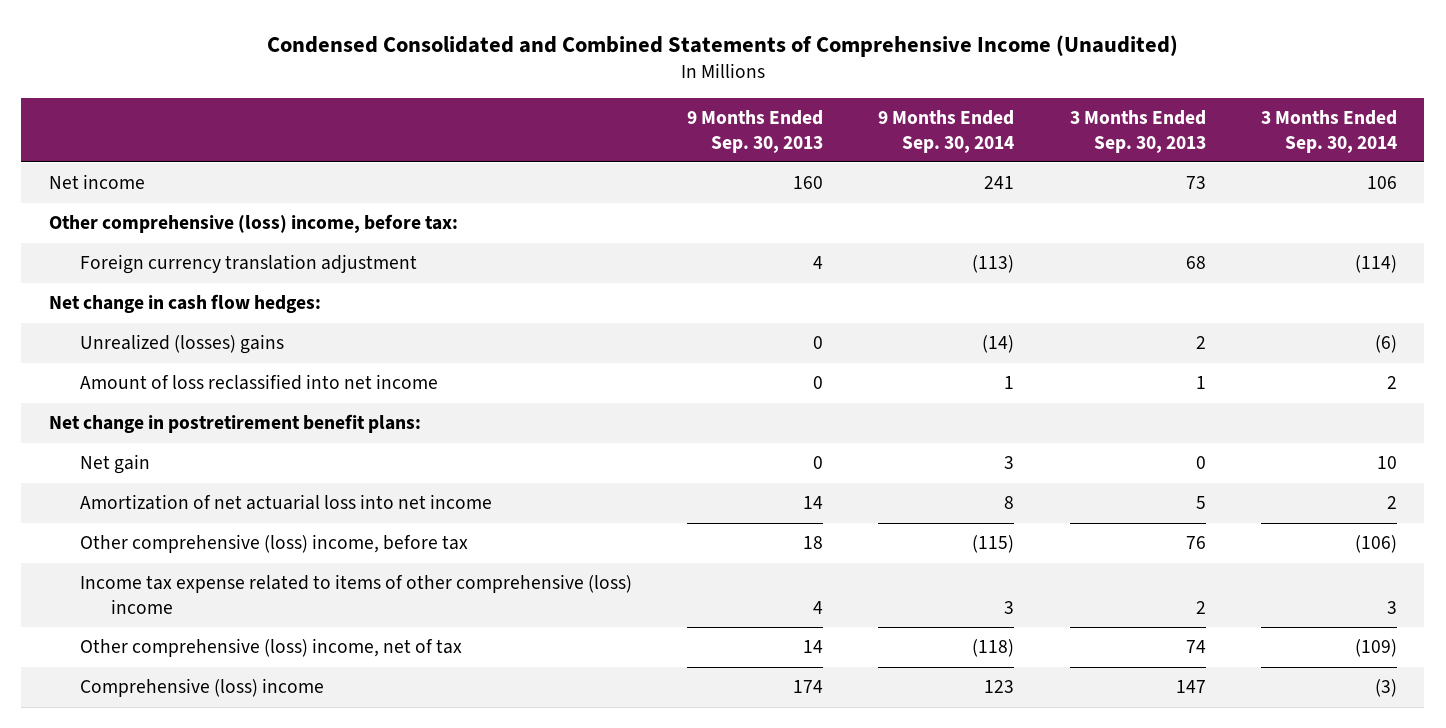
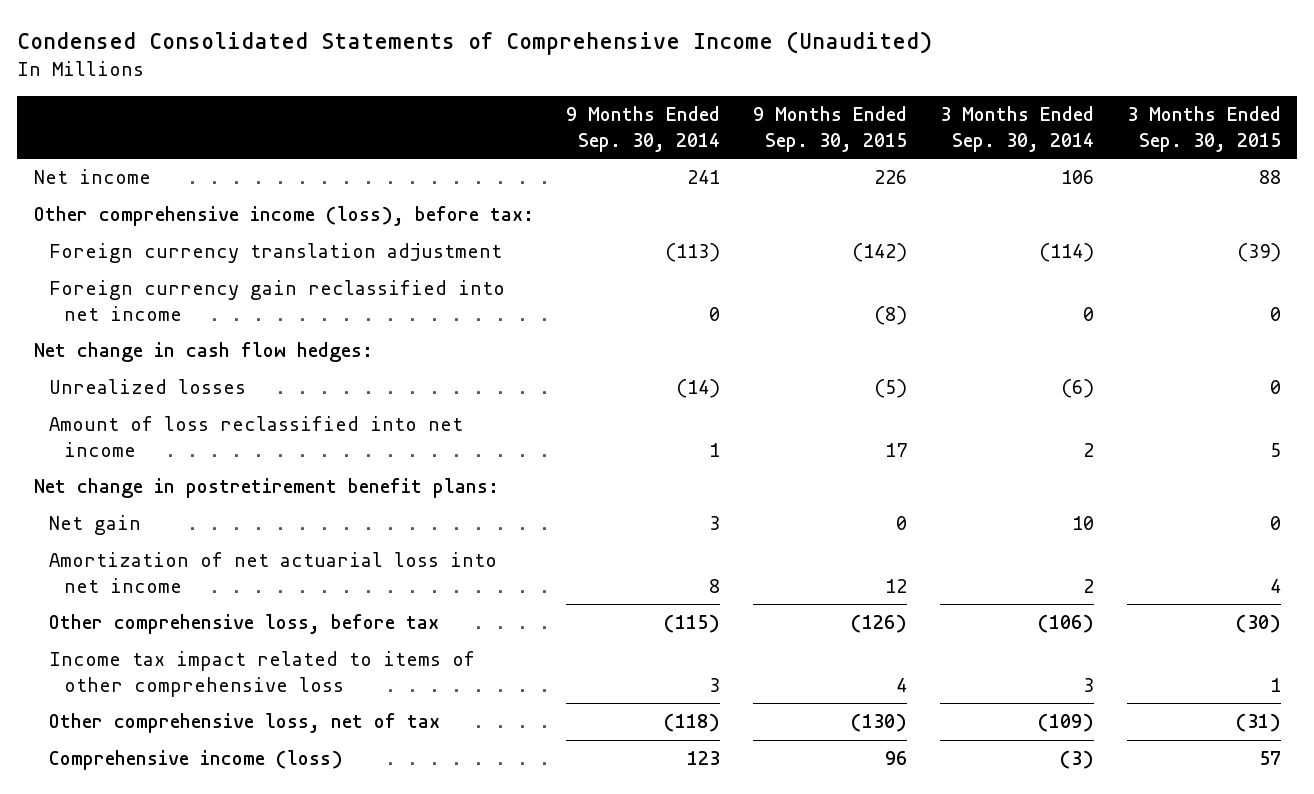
[266,34,1178,57] Condensed Consolidated and Combined Statements of Comprehensive Income (Unaudited) -> [17,30,933,55] Condensed Consolidated Statements of Comprehensive Income (Unaudited)
[687,109,824,153] 9 Months Ended Sep. 30, 2013 -> none
[1069,109,1206,153] 3 Months Ended Sep. 30, 2013 -> none
none -> [753,106,908,153] 9 Months Ended Sep. 30, 2015
none -> [1126,106,1281,153] 3 Months Ended Sep. 30, 2015
[48,214,458,234] Other comprehensive (loss) income, before tax: -> [33,206,534,227] Other comprehensive income (loss), before tax:
none -> [48,280,505,321] Foreign currency gain reclassified into net income
[79,334,284,355] Unrealized (losses) gains -> [48,379,246,395] Unrealized losses
[79,534,468,554] Other comprehensive (loss) income, before tax -> [48,614,439,635] Other comprehensive loss, before tax
[79,574,632,614] Income tax expense related to items of other comprehensive (loss) income -> [48,651,475,697] Income tax impact related to items of other comprehensive loss
[79,638,462,658] Other comprehensive (loss) income, net of tax -> [48,713,440,734] Other comprehensive loss, net of tax
[79,678,324,698] Comprehensive (loss) income -> [48,750,343,771] Comprehensive income (loss)

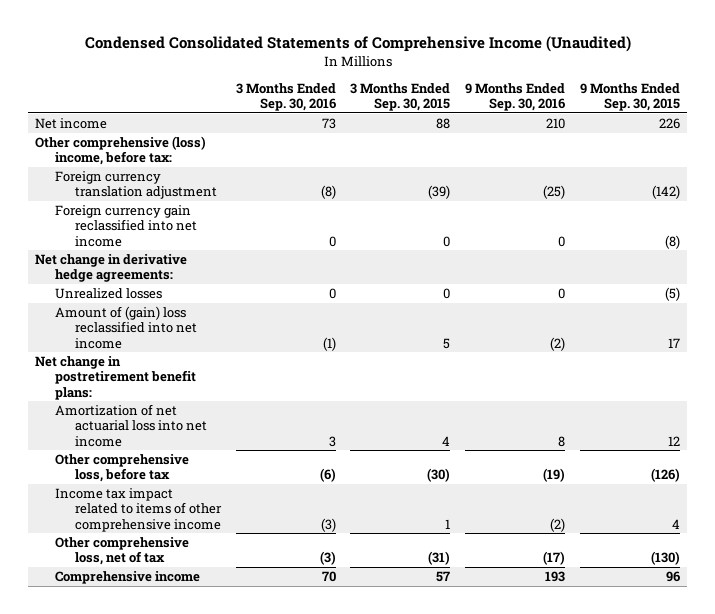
[566,106,721,153] 9 Months Ended Sep. 30, 2014 -> none
[939,106,1094,153] 3 Months Ended Sep. 30, 2014 -> none
none -> [235,82,336,112] 3 Months Ended Sep. 30, 2016
none -> [465,82,566,112] 9 Months Ended Sep. 30, 2016
[33,206,534,227] Other comprehensive income (loss), before tax: -> [35,136,207,166] Other comprehensive (loss) income, before tax:
[33,342,373,363] Net change in cash flow hedges: -> [35,254,188,283] Net change in derivative hedge agreements:
[48,416,463,457] Amount of loss reclassified into net income -> [55,306,198,349] Amount of (gain) loss reclassified into net income
[48,515,141,536] Net gain -> none
[48,651,475,697] Income tax impact related to items of other comprehensive loss -> [55,488,223,532] Income tax impact related to items of other comprehensive income
[48,750,343,771] Comprehensive income (loss) -> [55,571,201,585] Comprehensive income

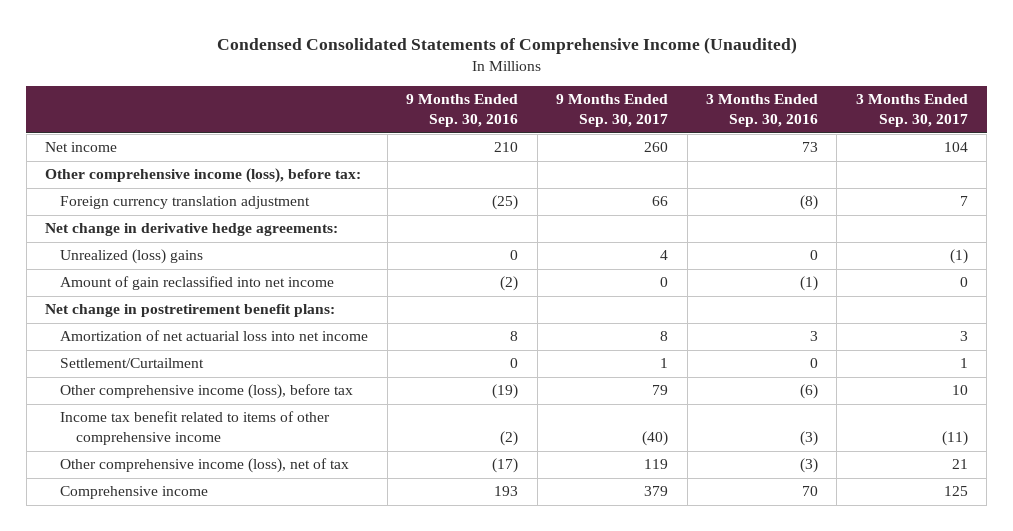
[350,82,451,112] 3 Months Ended Sep. 30, 2015 -> none
[579,82,680,112] 9 Months Ended Sep. 30, 2015 -> none
none -> [556,94,669,128] 9 Months Ended Sep. 30, 2017
none -> [855,94,968,128] 3 Months Ended Sep. 30, 2017
[35,136,207,166] Other comprehensive (loss) income, before tax: -> [45,168,362,184] Other comprehensive income (loss), before tax:
[55,205,198,247] Foreign currency gain reclassified into net income -> none
[55,288,163,300] Unrealized losses -> [60,249,204,265] Unrealized (loss) gains
[55,306,198,349] Amount of (gain) loss reclassified into net income -> [60,276,335,291] Amount of gain reclassified into net income
none -> [60,358,205,369] Settlement/Curtailment
[55,454,190,483] Other comprehensive loss, before tax -> [60,384,354,400] Other comprehensive income (loss), before tax
[55,488,223,532] Income tax impact related to items of other comprehensive income -> [60,411,331,446] Income tax benefit related to items of other comprehensive income
[55,537,190,566] Other comprehensive loss, net of tax -> [60,458,350,474] Other comprehensive income (loss), net of tax

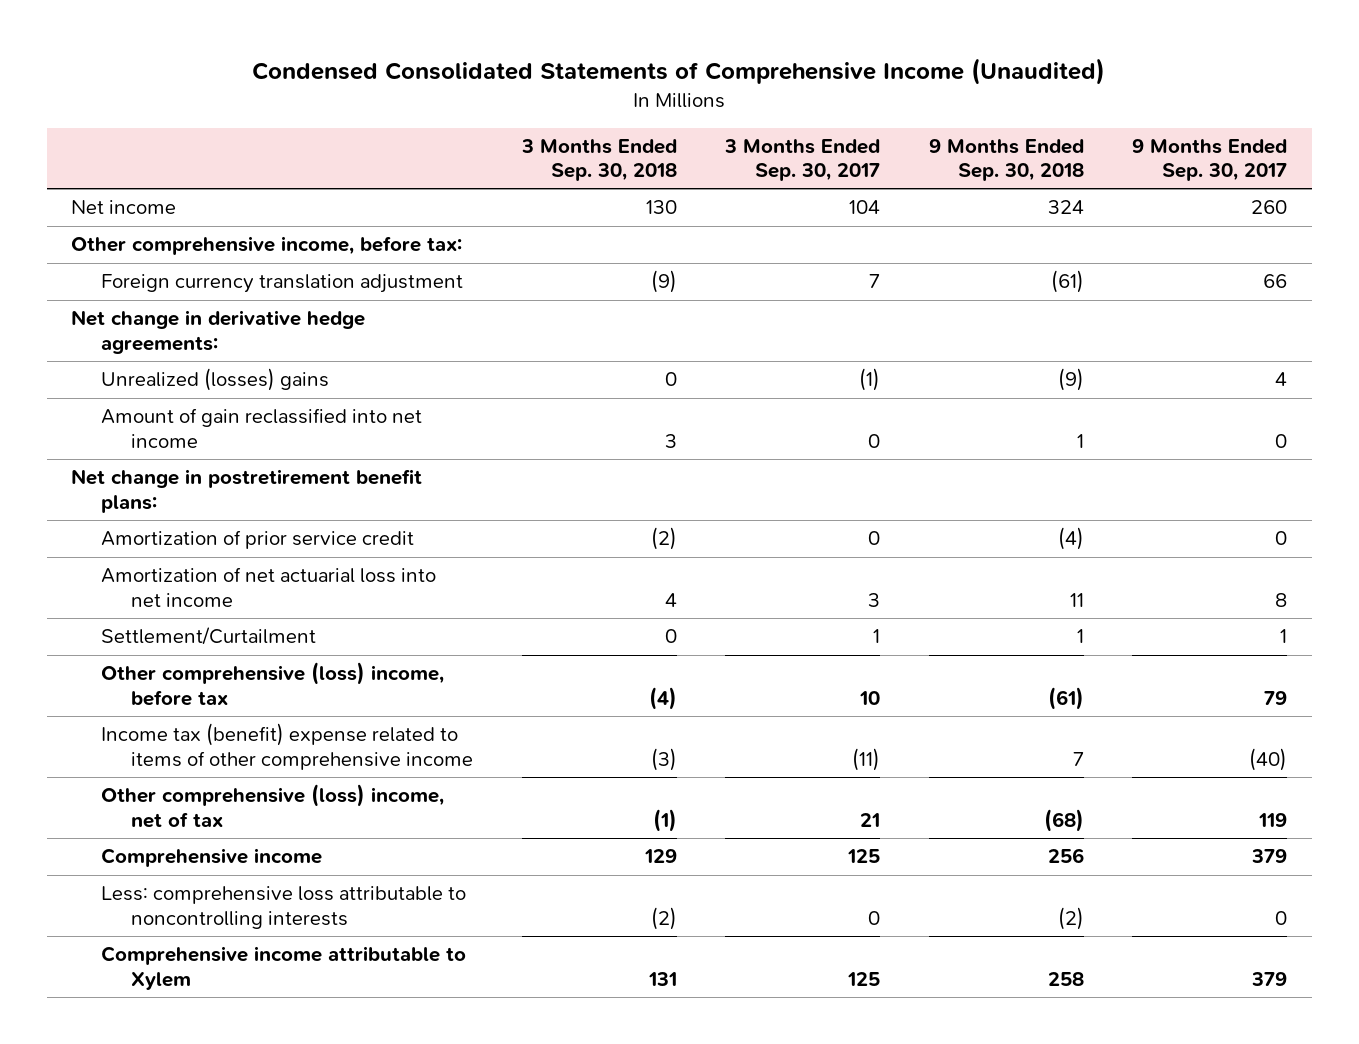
[406,94,519,128] 9 Months Ended Sep. 30, 2016 -> none
[706,94,819,128] 3 Months Ended Sep. 30, 2016 -> none
none -> [520,139,677,182] 3 Months Ended Sep. 30, 2018
none -> [928,139,1084,182] 9 Months Ended Sep. 30, 2018
[45,168,362,184] Other comprehensive income (loss), before tax: -> [71,236,463,256] Other comprehensive income, before tax:
[60,249,204,265] Unrealized (loss) gains -> [101,368,330,392] Unrealized (losses) gains
none -> [101,530,415,550] Amortization of prior service credit
[60,384,354,400] Other comprehensive income (loss), before tax -> [101,662,445,706] Other comprehensive (loss) income, before tax
[60,411,331,446] Income tax benefit related to items of other comprehensive income -> [101,723,473,770] Income tax (benefit) expense related to items of other comprehensive income
[60,458,350,474] Other comprehensive income (loss), net of tax -> [101,784,445,828] Other comprehensive (loss) income, net of tax
none -> [101,886,467,929] Less: comprehensive loss attributable to noncontrolling interests
none -> [101,946,467,990] Comprehensive income attributable to Xylem

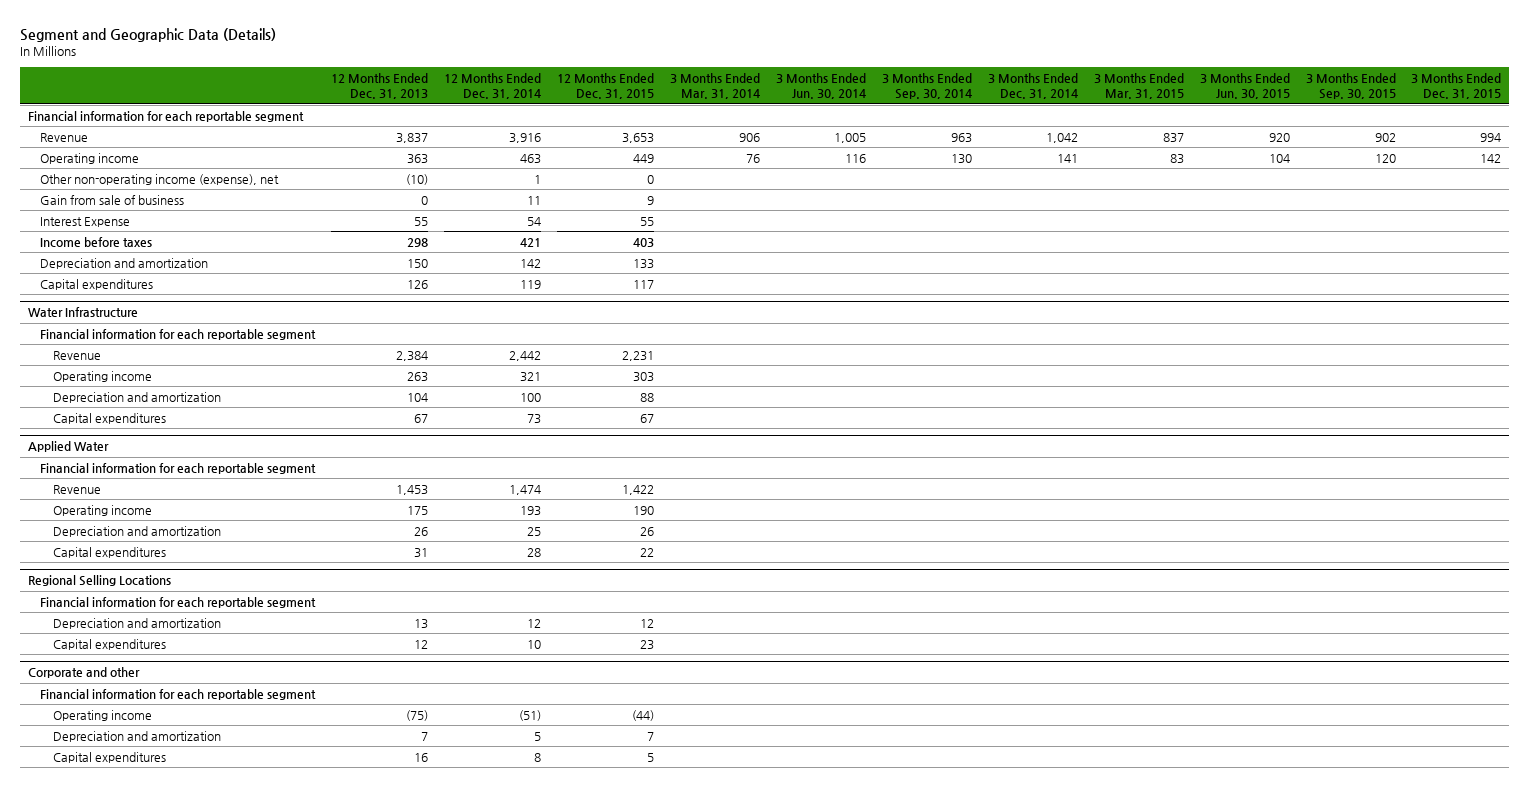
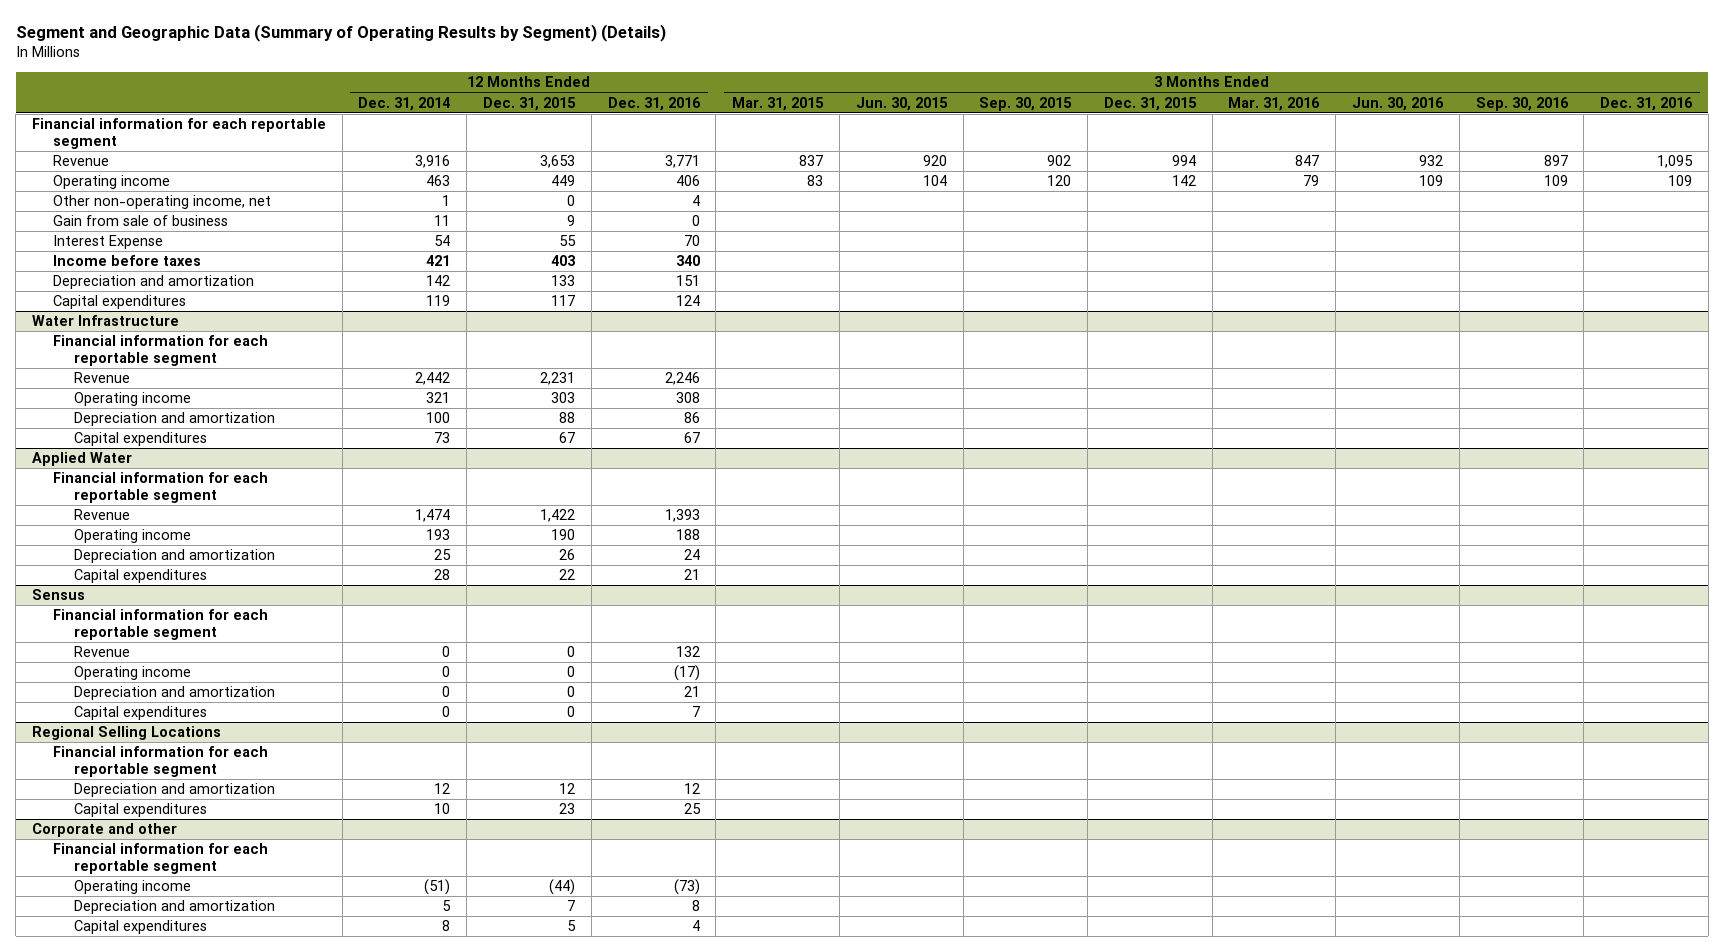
[19,27,276,42] Segment and Geographic Data (Details) -> [15,23,666,42] Segment and Geographic Data (Summary of Operating Results by Segment) (Details)
[331,73,429,100] 12 Months Ended Dec. 31, 2013 -> none
[670,73,761,100] 3 Months Ended Mar. 31, 2014 -> none
[776,73,867,100] 3 Months Ended Jun. 30, 2014 -> none
[881,73,972,100] 3 Months Ended Sep. 30, 2014 -> none
[987,73,1078,100] 3 Months Ended Dec. 31, 2014 -> none
none -> [607,96,701,111] Dec. 31, 2016
none -> [1228,96,1321,111] Mar. 31, 2016
none -> [1352,96,1445,111] Jun. 30, 2016
none -> [1475,96,1569,111] Sep. 30, 2016
none -> [1600,96,1694,111] Dec. 31, 2016
[40,173,280,185] Other non-operating income (expense), net -> [53,195,272,210] Other non-operating income, net
none -> [31,589,85,601] Sensus
none -> [53,609,269,641] Financial information for each reportable segment
none -> [74,646,131,658] Revenue
none -> [74,666,192,681] Operating income
none -> [74,686,276,701] Depreciation and amortization
none -> [74,706,208,721] Capital expenditures

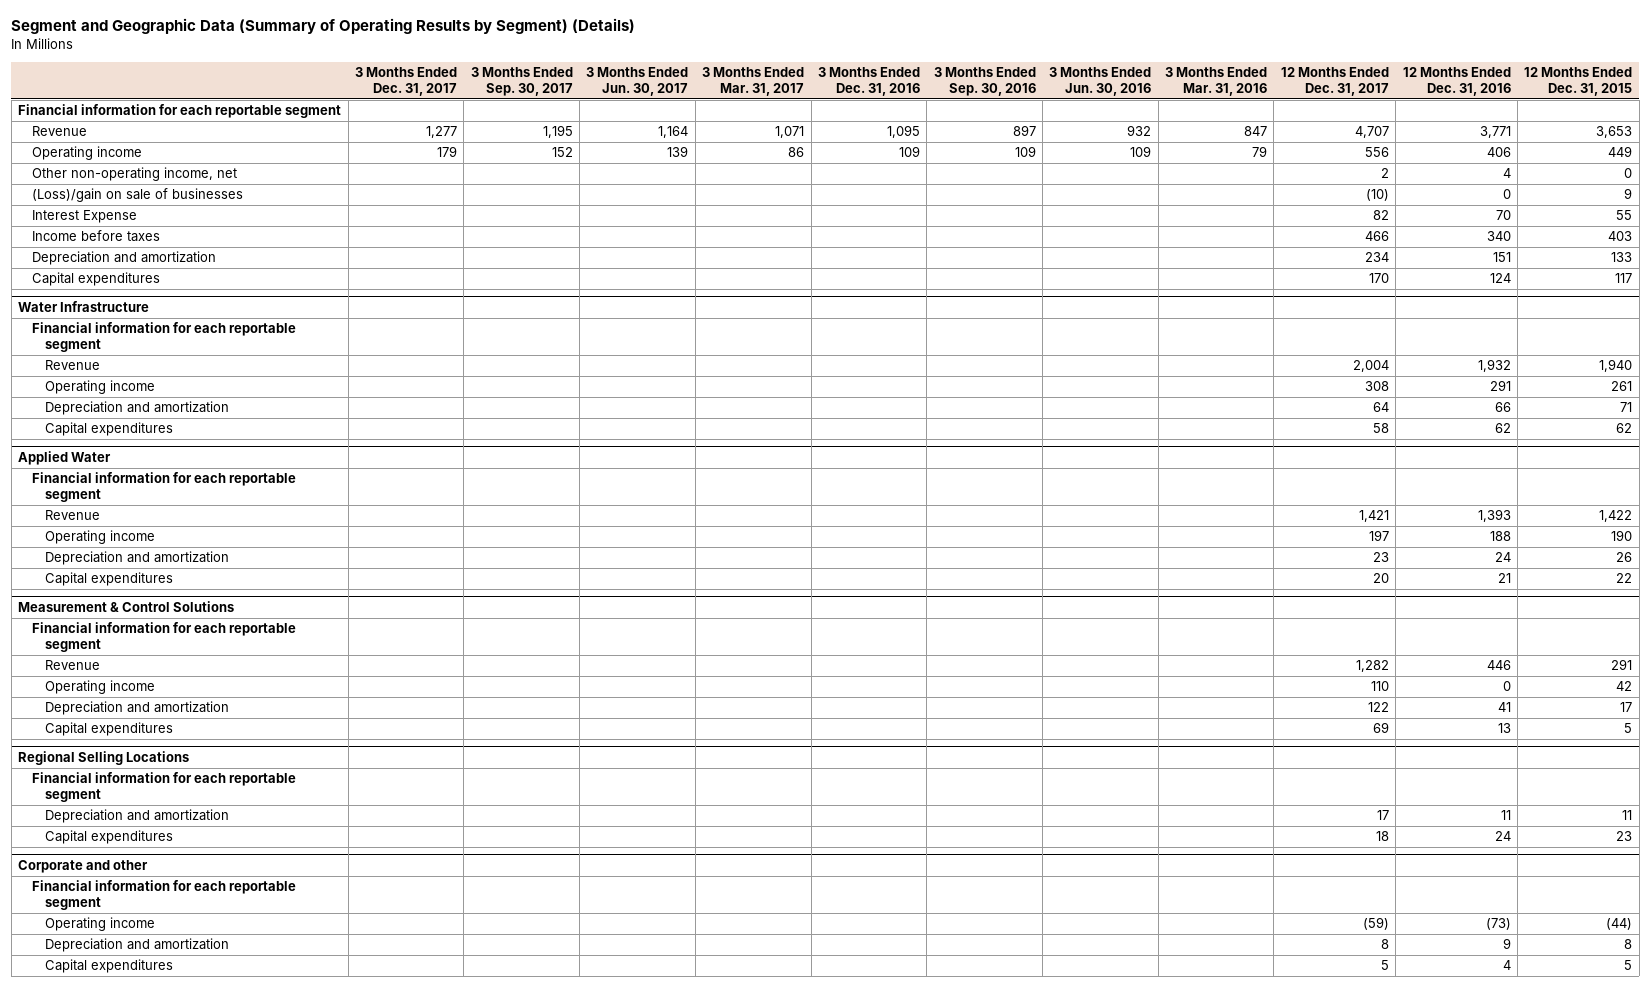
[358,96,451,111] Dec. 31, 2014 -> none
[732,96,825,111] Mar. 31, 2015 -> none
[855,96,948,111] Jun. 30, 2015 -> none
[979,96,1073,111] Sep. 30, 2015 -> none
[1103,96,1197,111] Dec. 31, 2015 -> none
none -> [354,67,457,96] 3 Months Ended Dec. 31, 2017
none -> [470,67,573,96] 3 Months Ended Sep. 30, 2017
none -> [586,67,689,96] 3 Months Ended Jun. 30, 2017
none -> [702,67,805,96] 3 Months Ended Mar. 31, 2017
none -> [1280,67,1389,96] 12 Months Ended Dec. 31, 2017
[53,215,229,227] Gain from sale of business -> [31,188,243,203] (Loss)/gain on sale of businesses
[540,372,576,386] 2,231 -> [1599,359,1633,373] 1,940
[664,372,700,386] 2,246 -> [1477,359,1511,373] 1,932
[551,392,576,404] 303 -> [1611,381,1633,392] 261
[675,392,700,404] 308 -> [1489,380,1511,392] 291
[559,412,576,424] 88 -> [1620,402,1633,413] 71
[683,412,700,424] 86 -> [1494,402,1511,413] 66
[559,432,576,444] 67 -> [1616,423,1633,434] 62
[683,432,700,444] 67 -> [1494,423,1511,434] 62
[31,589,85,601] Sensus -> [18,601,235,613] Measurement & Control Solutions
[567,646,576,658] 0 -> [1611,659,1633,671] 291
[675,646,700,658] 132 -> [1486,660,1511,671] 446
[567,666,576,678] 0 -> [1616,681,1633,692] 42
[673,665,700,682] (17) -> [1502,681,1511,692] 0
[567,686,576,698] 0 -> [1620,702,1633,713] 17
[683,686,700,698] 21 -> [1497,702,1511,713] 41
[567,706,576,718] 0 -> [1624,723,1633,734] 5
[691,706,700,718] 7 -> [1497,723,1511,734] 13
[559,783,576,795] 12 -> [1622,810,1633,821] 11
[683,783,700,795] 12 -> [1500,810,1511,821] 11
[683,803,701,815] 25 -> [1494,831,1511,842] 24
[567,900,576,912] 7 -> [1624,939,1633,950] 8
[691,900,700,912] 8 -> [1502,938,1511,950] 9

